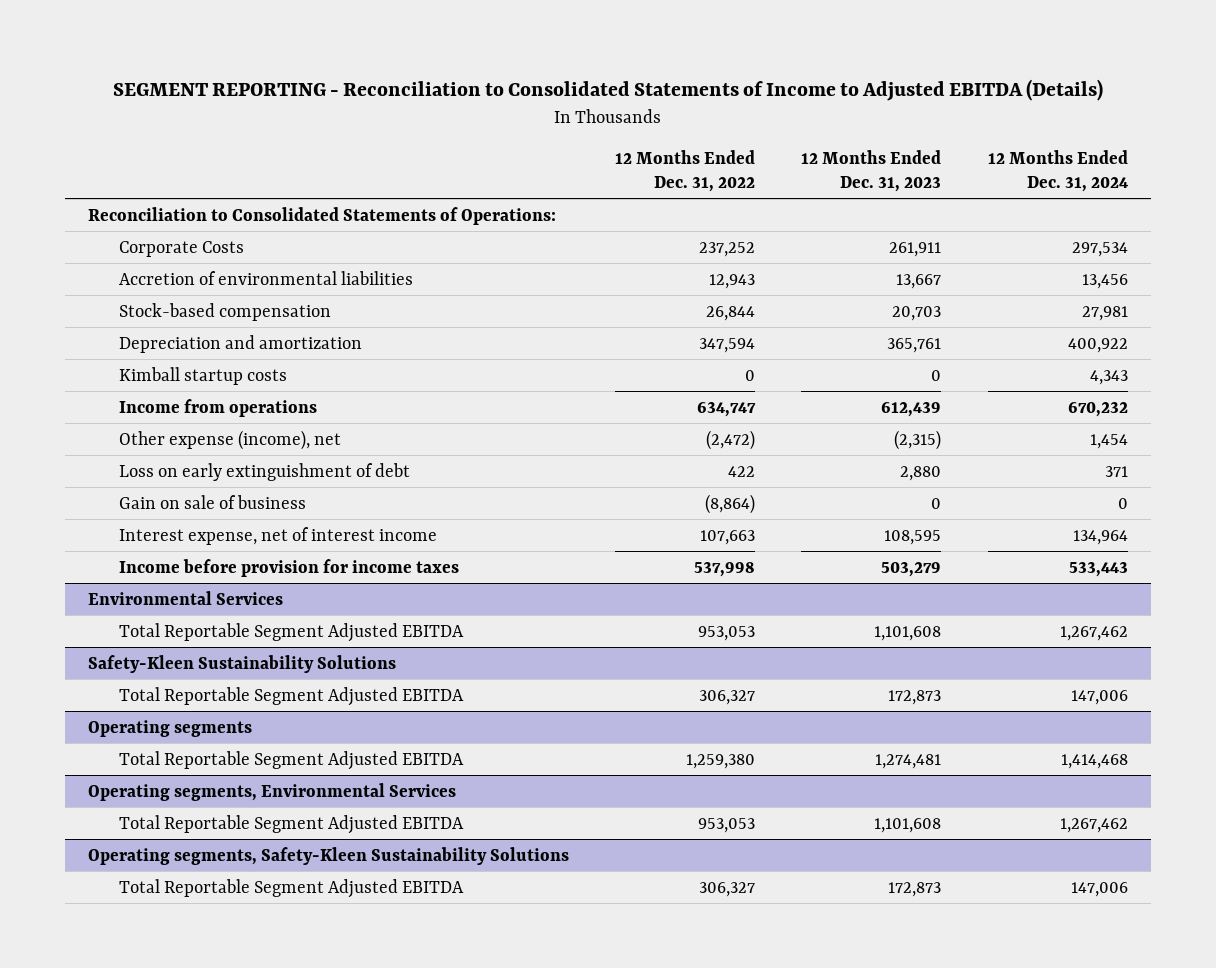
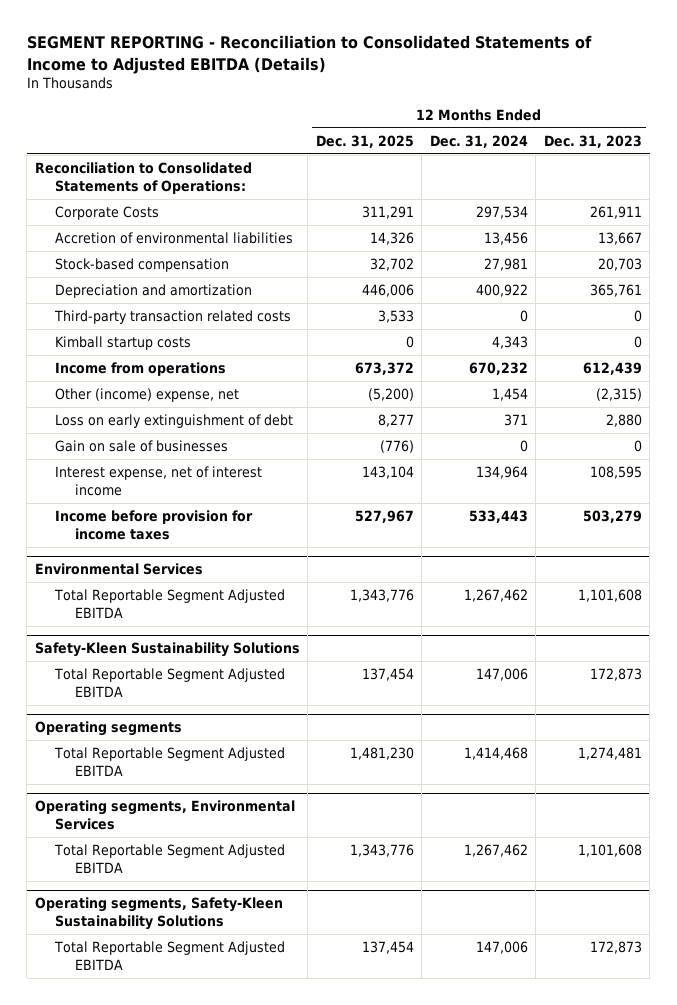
[615,149,756,192] 12 Months Ended Dec. 31, 2022 -> none
none -> [315,134,414,148] Dec. 31, 2025
none -> [53,309,291,324] Third-party transaction related costs
[118,429,341,450] Other expense (income), net -> [54,387,239,402] Other (income) expense, net
[118,494,306,509] Gain on sale of business -> [54,439,228,452] Gain on sale of businesses

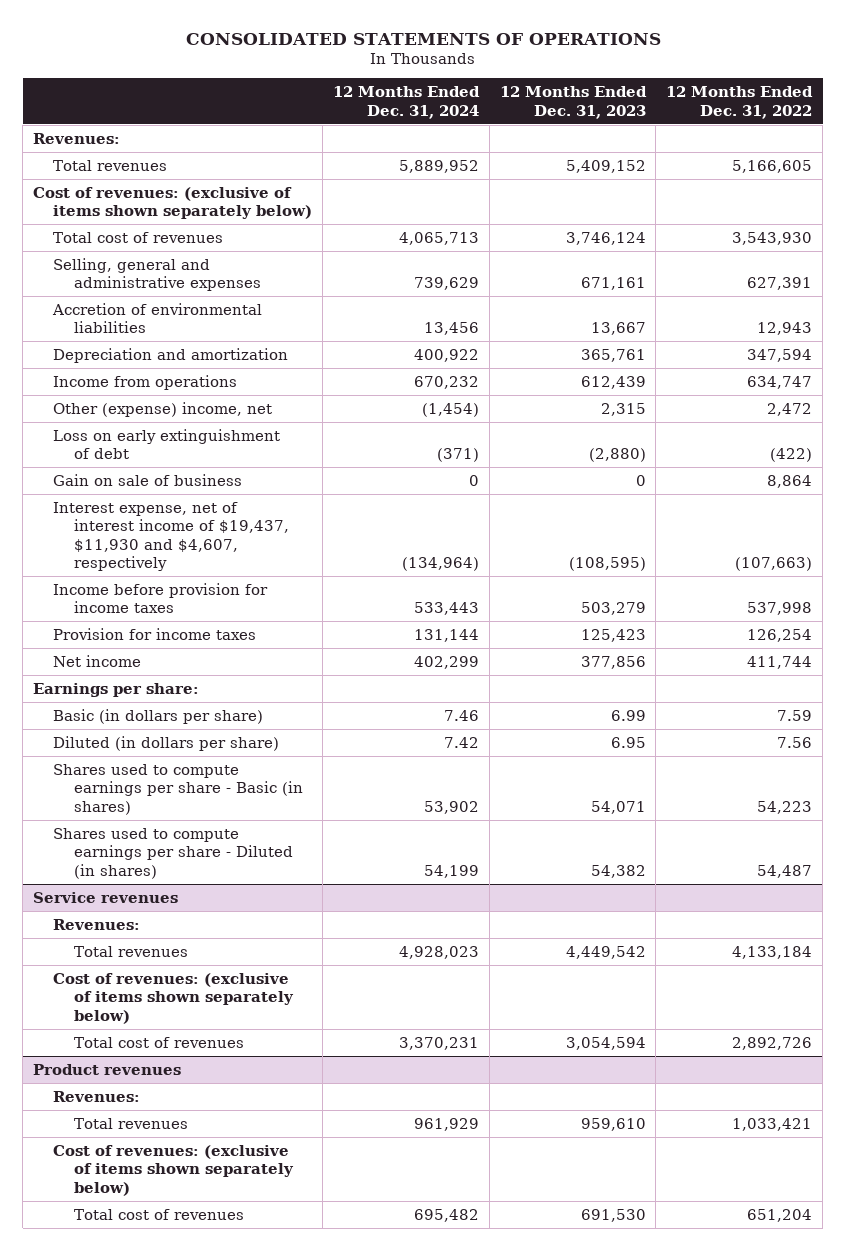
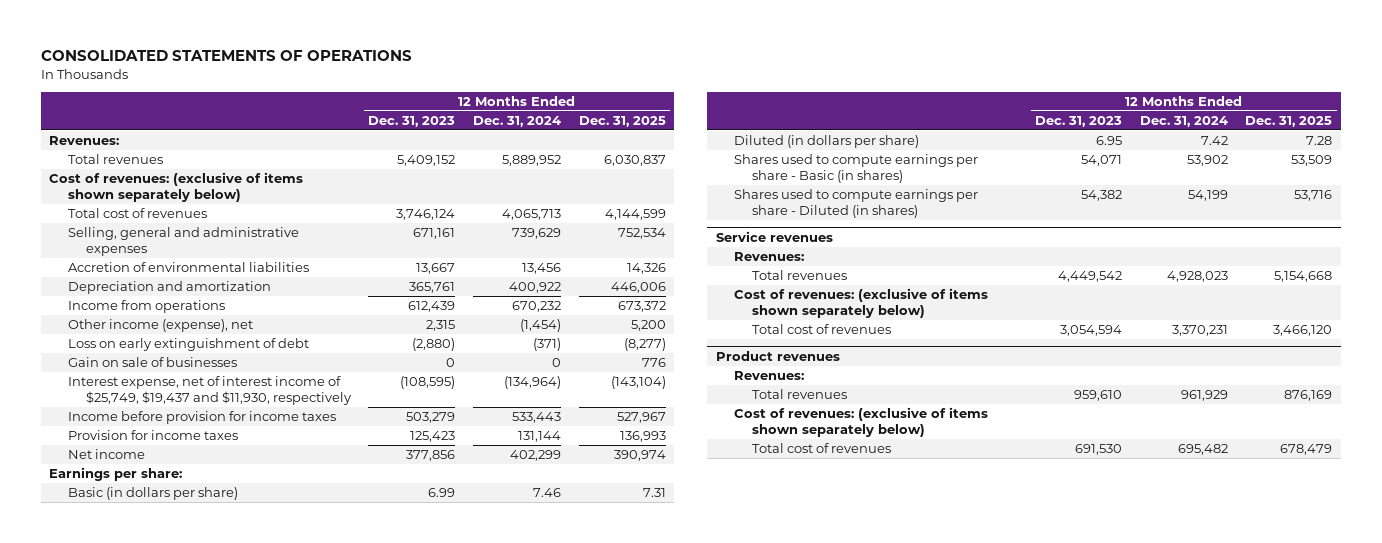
[666,85,814,119] 12 Months Ended Dec. 31, 2022 -> none
none -> [578,116,666,128] Dec. 31, 2025
[53,401,273,417] Other (expense) income, net -> [67,319,253,333] Other income (expense), net
[53,473,243,486] Gain on sale of business -> [67,357,237,368] Gain on sale of businesses
[53,501,289,572] Interest expense, net of interest income of $19,437, $11,930 and $4,607, respectively -> [67,376,352,405] Interest expense, net of interest income of $25,749, $19,437 and $11,930, respectively

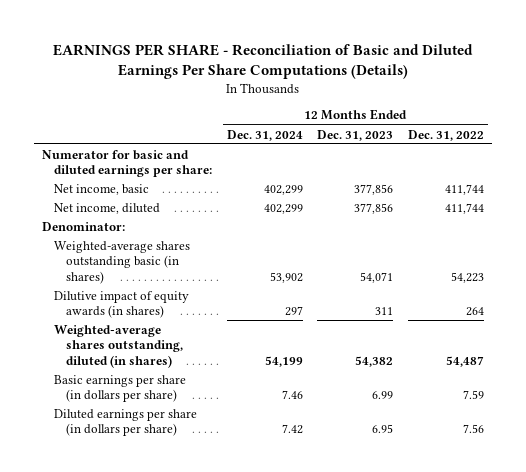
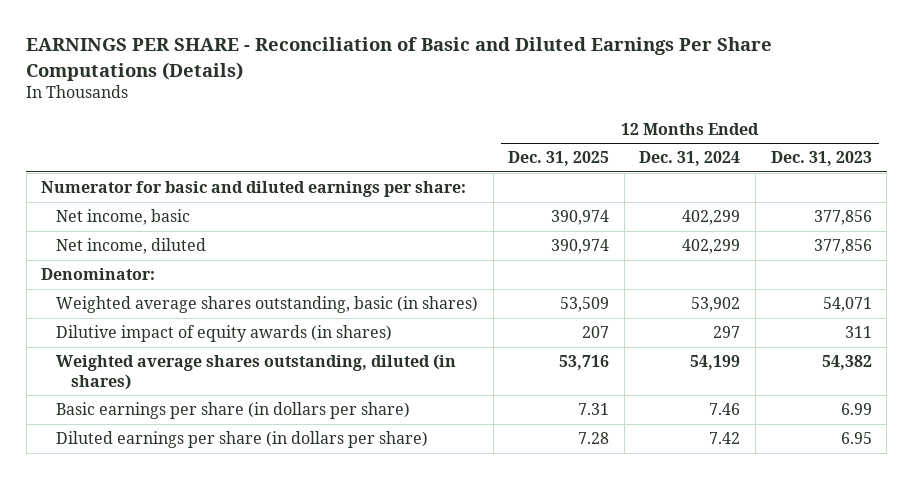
[408,129,485,141] Dec. 31, 2022 -> none
none -> [508,151,610,167] Dec. 31, 2025
[53,240,190,284] Weighted-average shares outstanding basic (in shares) -> [55,296,478,314] Weighted average shares outstanding, basic (in shares)
[53,324,183,368] Weighted-average shares outstanding, diluted (in shares) -> [55,354,456,390] Weighted average shares outstanding, diluted (in shares)

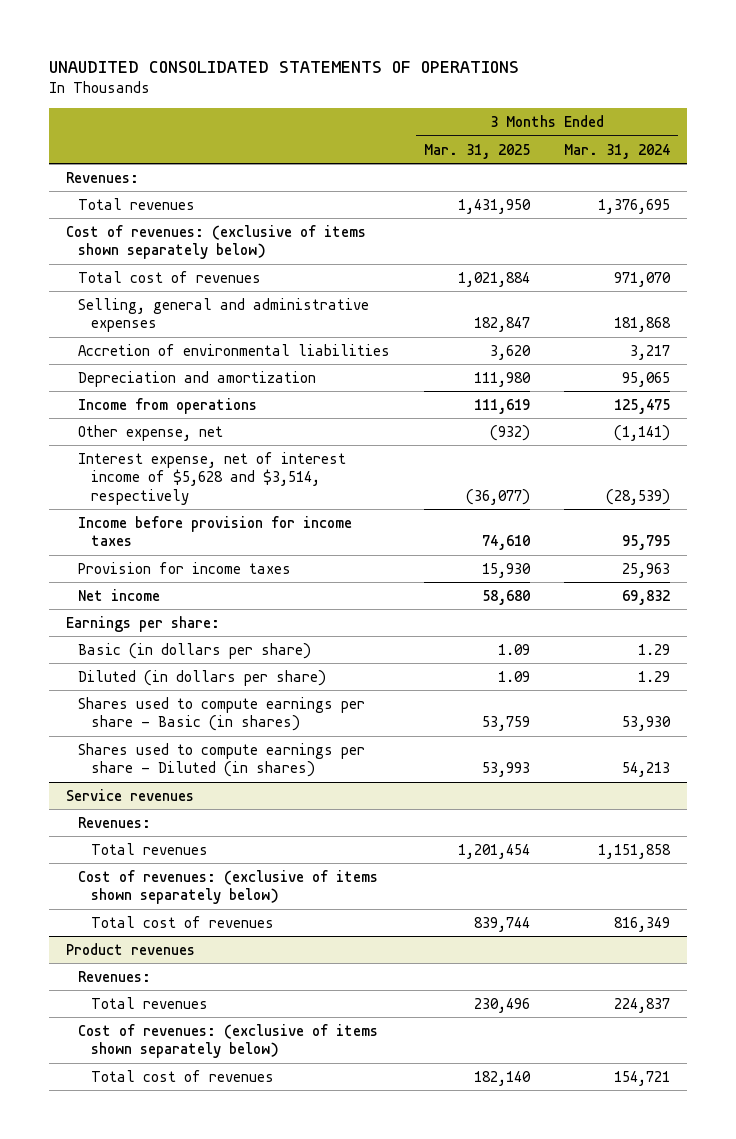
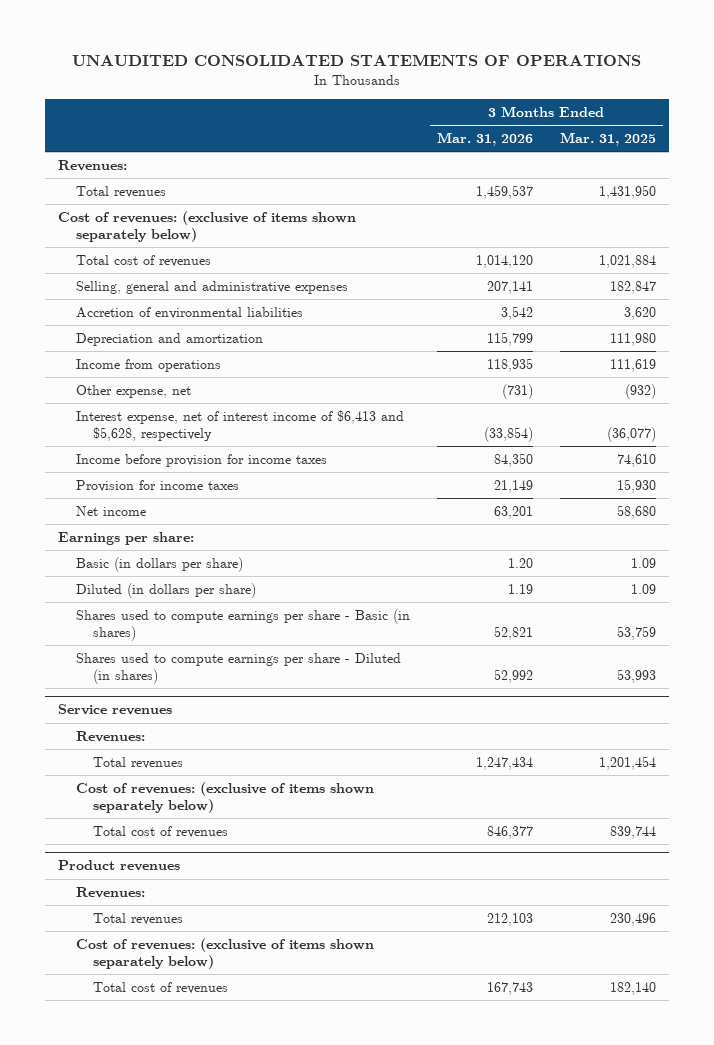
[563,143,670,159] Mar. 31, 2024 -> none
none -> [436,132,533,147] Mar. 31, 2026
[78,451,347,505] Interest expense, net of interest income of $5,628 and $3,514, respectively -> [75,409,404,441] Interest expense, net of interest income of $6,413 and $5,628, respectively

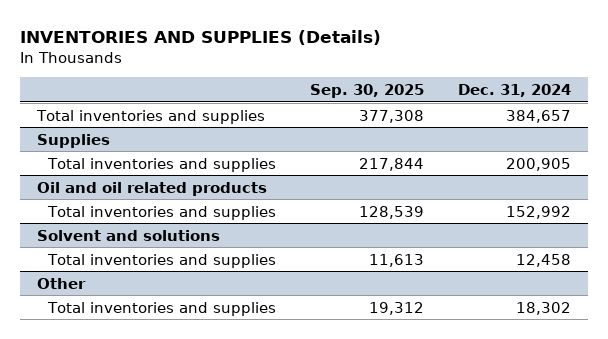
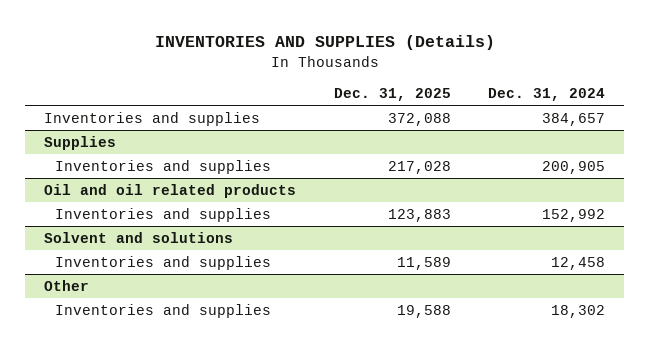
[310,84,425,99] Sep. 30, 2025 -> none
none -> [333,87,451,101] Dec. 31, 2025
[35,109,265,124] Total inventories and supplies -> [43,111,260,126] Inventories and supplies
[47,157,277,172] Total inventories and supplies -> [54,159,271,174] Inventories and supplies
[47,205,277,220] Total inventories and supplies -> [54,207,271,222] Inventories and supplies
[47,253,277,268] Total inventories and supplies -> [54,255,271,270] Inventories and supplies
[47,301,277,316] Total inventories and supplies -> [54,303,271,318] Inventories and supplies

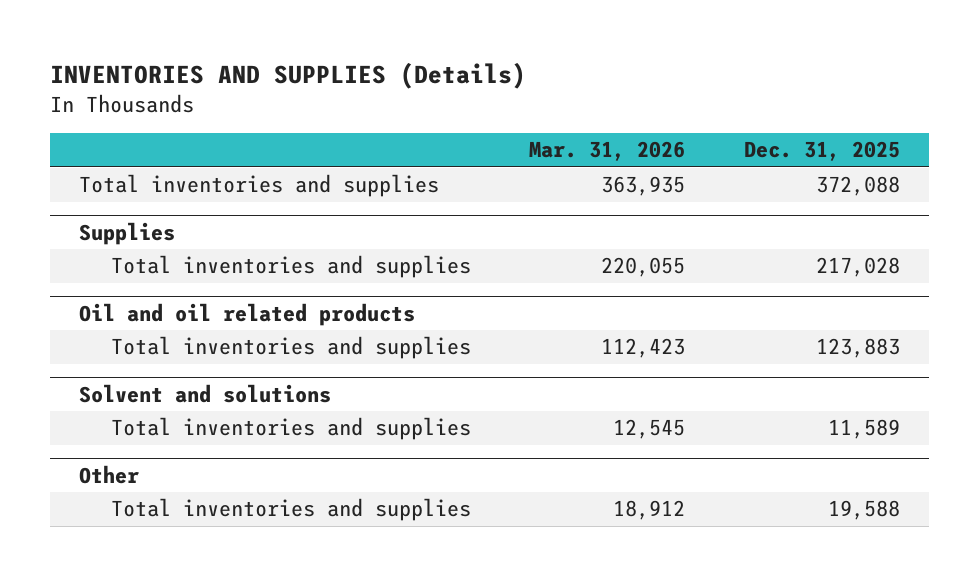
[488,87,606,101] Dec. 31, 2024 -> none
none -> [529,141,686,162] Mar. 31, 2026
[43,111,260,126] Inventories and supplies -> [78,174,439,198] Total inventories and supplies
[54,159,271,174] Inventories and supplies -> [110,255,471,279] Total inventories and supplies
[54,207,271,222] Inventories and supplies -> [110,336,471,360] Total inventories and supplies
[54,255,271,270] Inventories and supplies -> [110,417,471,441] Total inventories and supplies
[54,303,271,318] Inventories and supplies -> [110,498,471,522] Total inventories and supplies

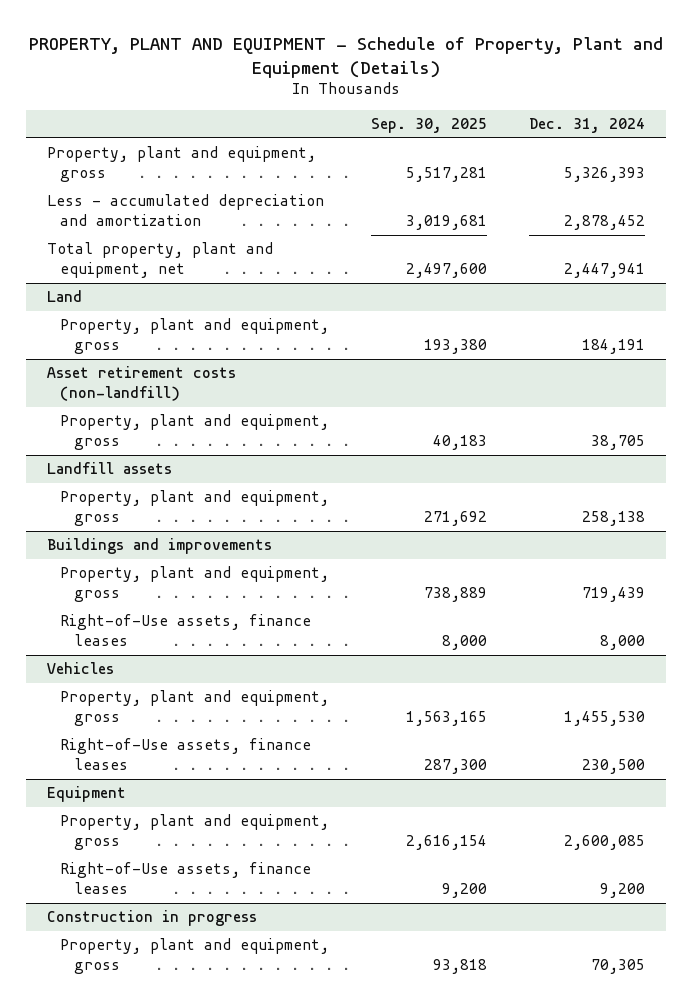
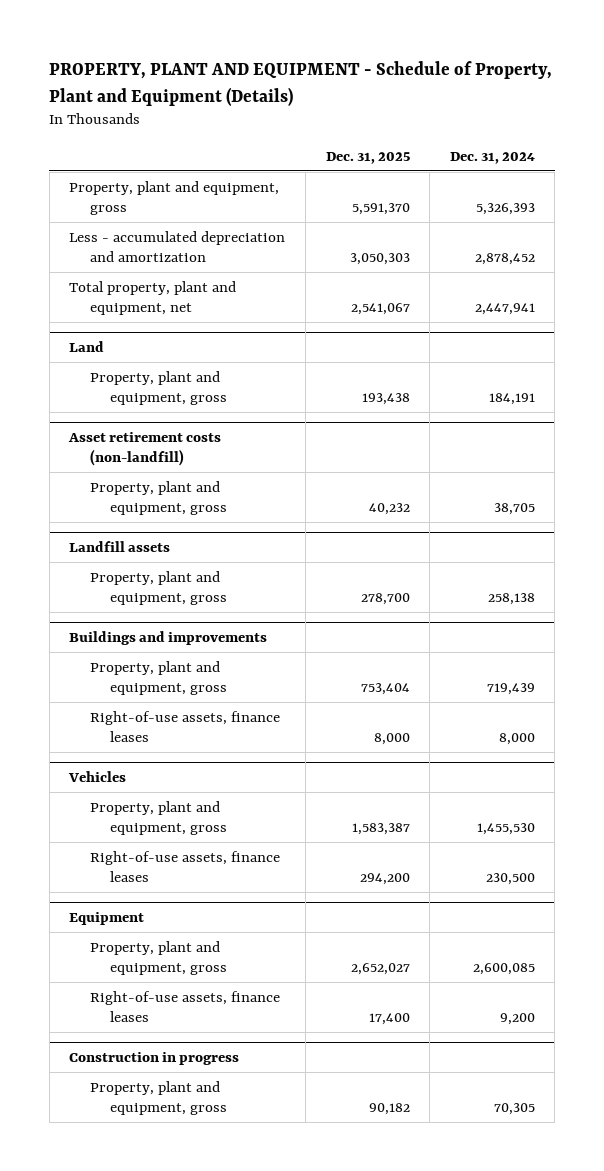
[371,118,488,134] Sep. 30, 2025 -> none
none -> [325,151,410,164] Dec. 31, 2025
[60,614,312,646] Right-of-Use assets, finance leases -> [89,710,280,743] Right-of-use assets, finance leases
[60,738,312,770] Right-of-Use assets, finance leases -> [89,850,280,883] Right-of-use assets, finance leases
[60,862,312,894] Right-of-Use assets, finance leases -> [89,990,280,1023] Right-of-use assets, finance leases

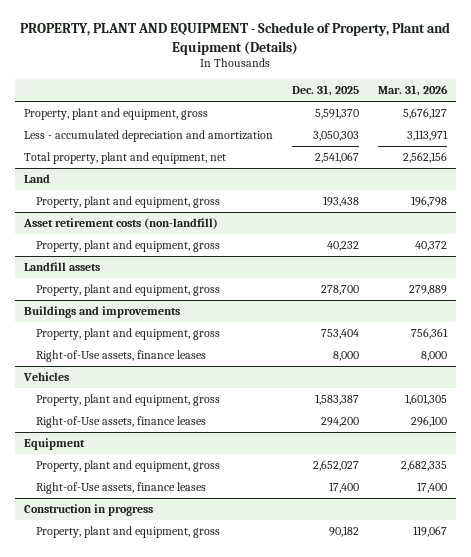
[449,151,535,164] Dec. 31, 2024 -> none
none -> [377,85,448,97] Mar. 31, 2026
[89,710,280,743] Right-of-use assets, finance leases -> [36,350,207,363] Right-of-Use assets, finance leases
[89,850,280,883] Right-of-use assets, finance leases -> [36,416,207,429] Right-of-Use assets, finance leases
[89,990,280,1023] Right-of-use assets, finance leases -> [36,482,207,495] Right-of-Use assets, finance leases

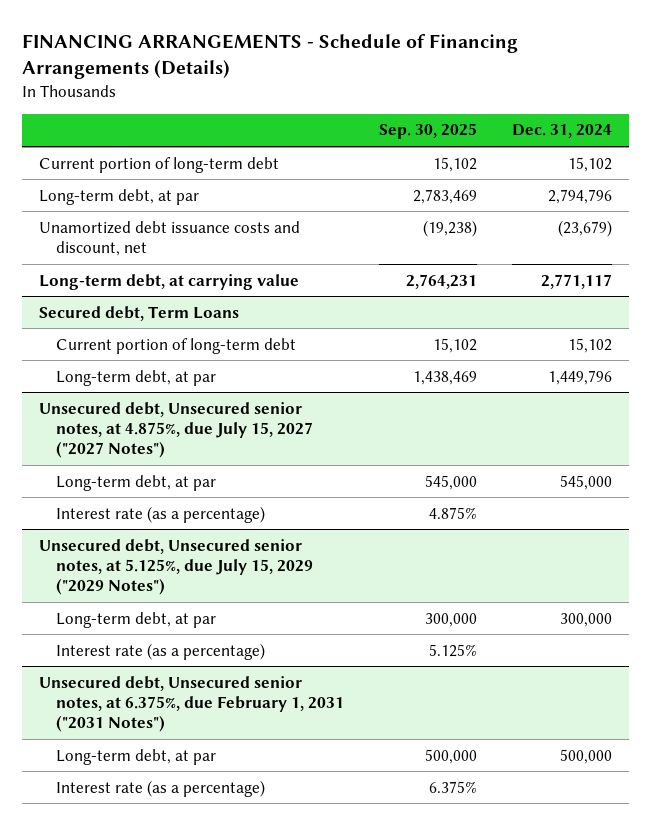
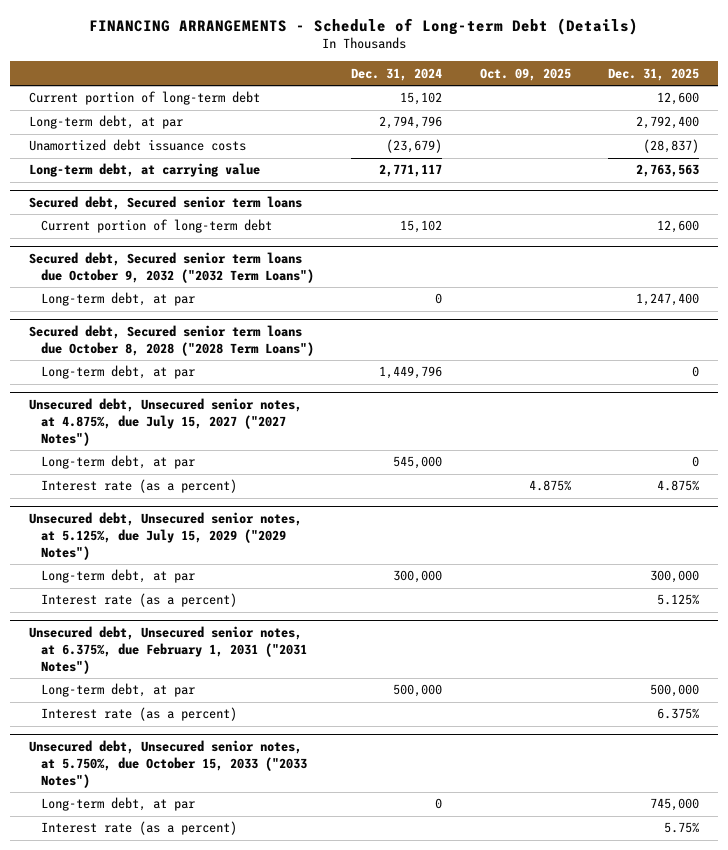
[21,33,518,80] FINANCING ARRANGEMENTS - Schedule of Financing Arrangements (Details) -> [89,17,639,35] FINANCING ARRANGEMENTS - Schedule of Long-term Debt (Details)
[378,123,477,140] Sep. 30, 2025 -> none
none -> [479,67,571,81] Oct. 09, 2025
none -> [607,67,699,81] Dec. 31, 2025
[39,220,301,256] Unamortized debt issuance costs and discount, net -> [29,139,247,152] Unamortized debt issuance costs
[39,305,240,321] Secured debt, Term Loans -> [29,195,303,210] Secured debt, Secured senior term loans
none -> [29,251,315,283] Secured debt, Secured senior term loans due October 9, 2032 ("2032 Term Loans")
none -> [41,292,196,307] Long-term debt, at par
none -> [29,324,315,356] Secured debt, Secured senior term loans due October 8, 2028 ("2028 Term Loans")
[56,505,266,523] Interest rate (as a percentage) -> [41,479,238,494] Interest rate (as a percent)
[56,642,266,660] Interest rate (as a percentage) -> [41,593,238,608] Interest rate (as a percent)
[56,779,266,797] Interest rate (as a percentage) -> [41,707,238,722] Interest rate (as a percent)
none -> [29,739,308,788] Unsecured debt, Unsecured senior notes, at 5.750%, due October 15, 2033 ("2033 Notes")
none -> [41,797,196,812] Long-term debt, at par
none -> [41,821,238,836] Interest rate (as a percent)

